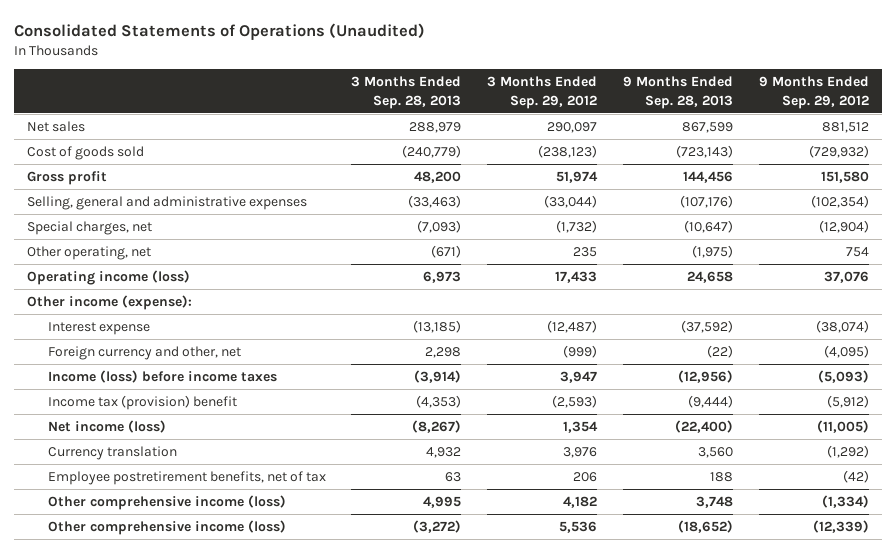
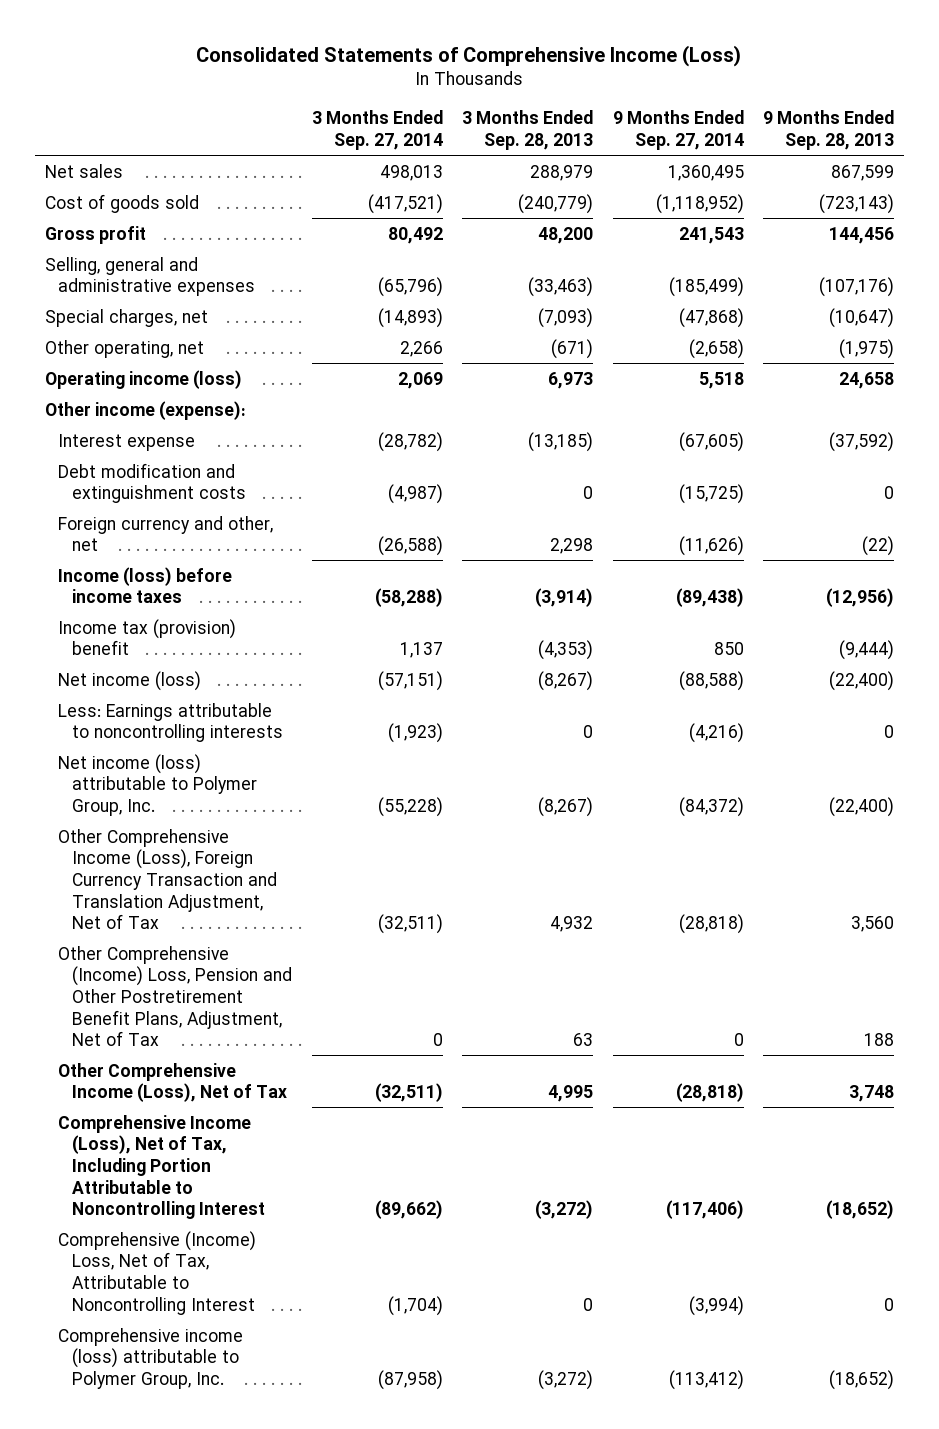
[14,23,426,41] Consolidated Statements of Operations (Unaudited) -> [196,44,742,67] Consolidated Statements of Comprehensive Income (Loss)
[487,76,598,109] 3 Months Ended Sep. 29, 2012 -> none
[758,76,869,109] 9 Months Ended Sep. 29, 2012 -> none
none -> [311,110,443,151] 3 Months Ended Sep. 27, 2014
none -> [612,110,744,151] 9 Months Ended Sep. 27, 2014
none -> [58,462,247,504] Debt modification and extinguishment costs
none -> [58,702,284,743] Less: Earnings attributable to noncontrolling interests
none -> [58,753,258,816] Net income (loss) attributable to Polymer Group, Inc.
[47,446,177,461] Currency translation -> [58,828,278,930] Other Comprehensive Income (Loss), Foreign Currency Transaction and Translation Adjustment, Net of Tax
[47,471,326,486] Employee postretirement benefits, net of tax -> [58,945,293,1047] Other Comprehensive (Income) Loss, Pension and Other Postretirement Benefit Plans, Adjustment, Net of Tax
[47,495,286,511] Other comprehensive income (loss) -> [58,1062,288,1103] Other Comprehensive Income (Loss), Net of Tax
[47,520,286,536] Other comprehensive income (loss) -> [58,1114,266,1220] Comprehensive Income (Loss), Net of Tax, Including Portion Attributable to Noncontrolling Interest
none -> [58,1230,257,1315] Comprehensive (Income) Loss, Net of Tax, Attributable to Noncontrolling Interest
none -> [58,1327,244,1389] Comprehensive income (loss) attributable to Polymer Group, Inc.

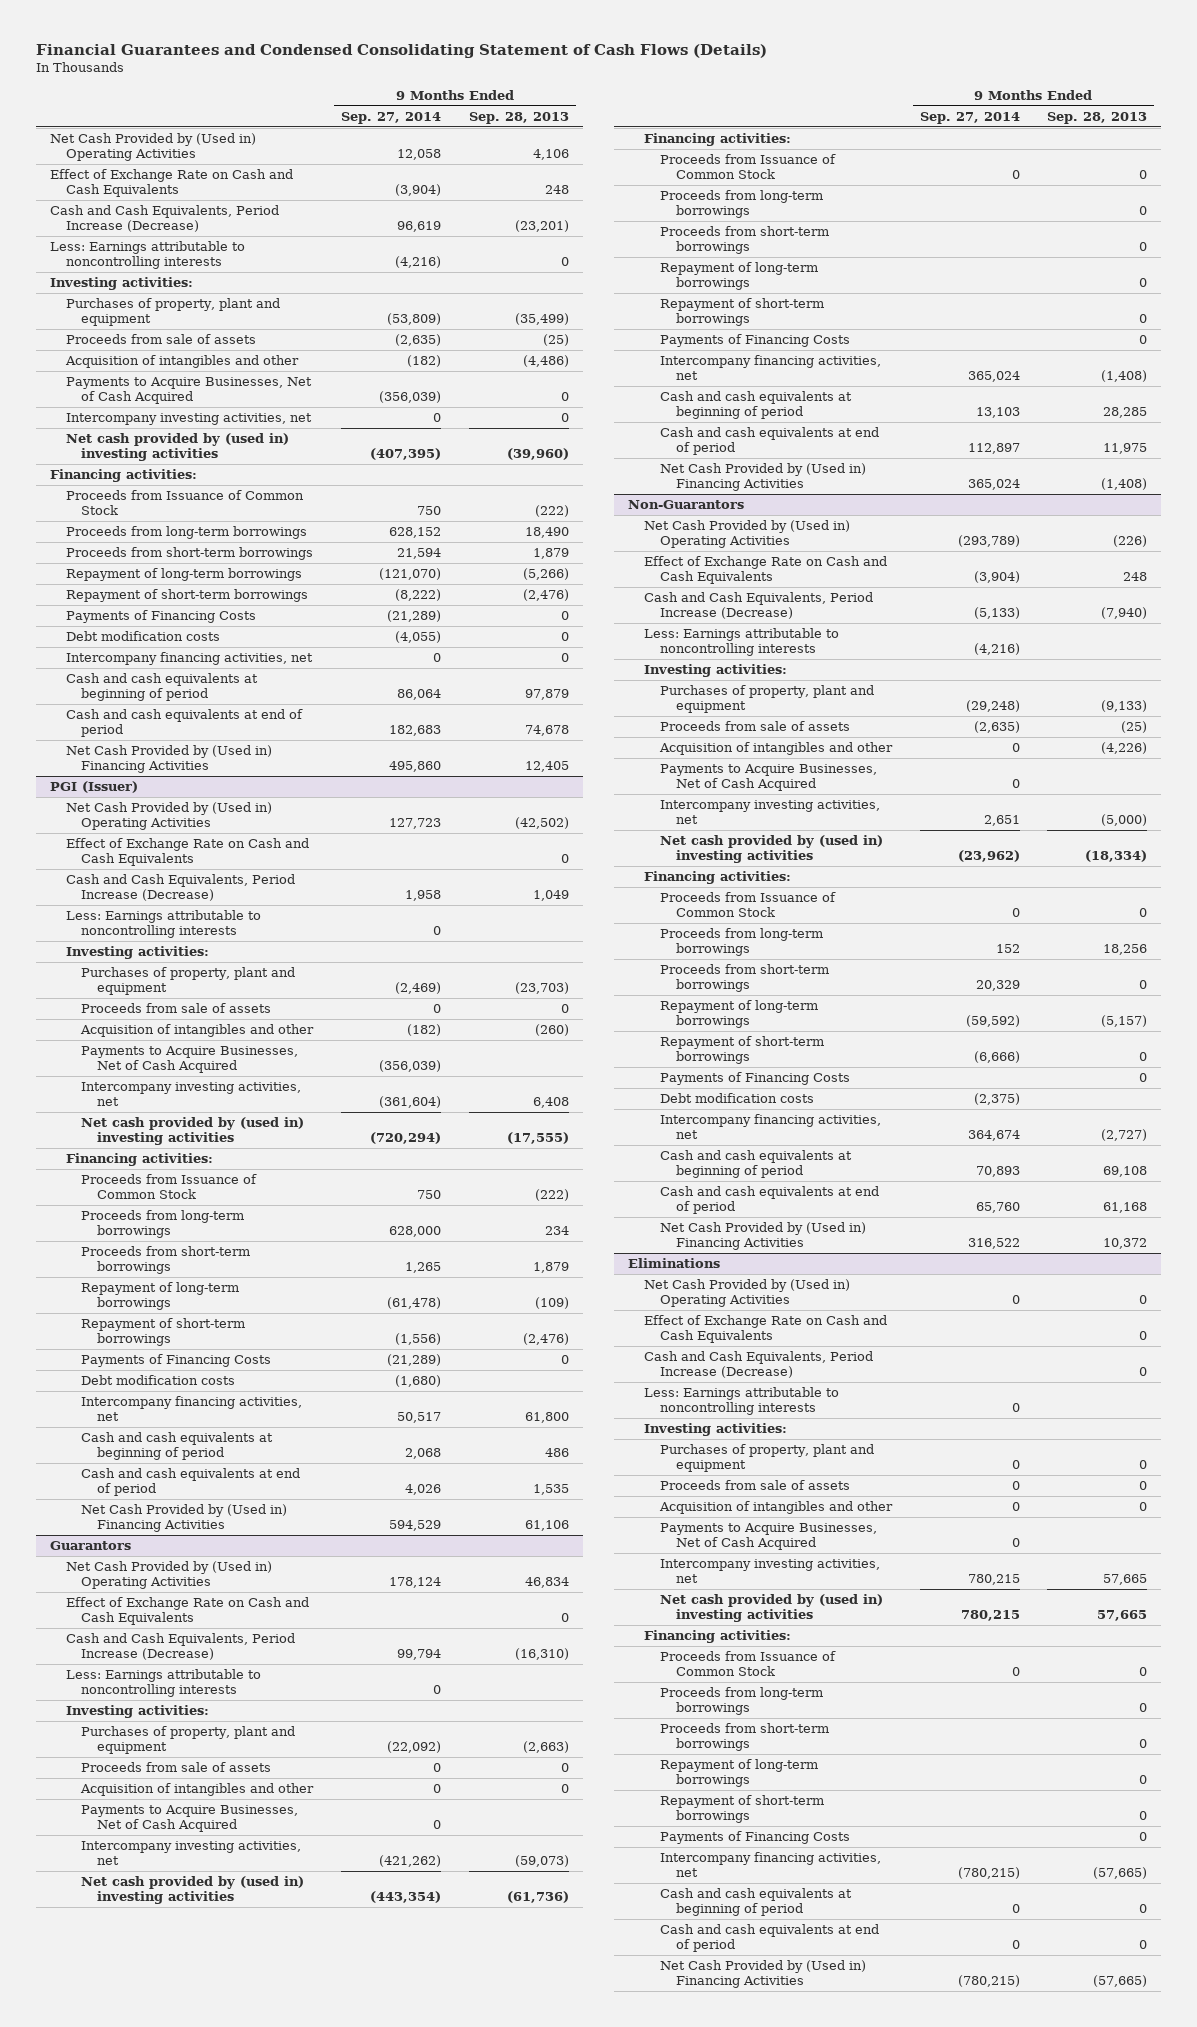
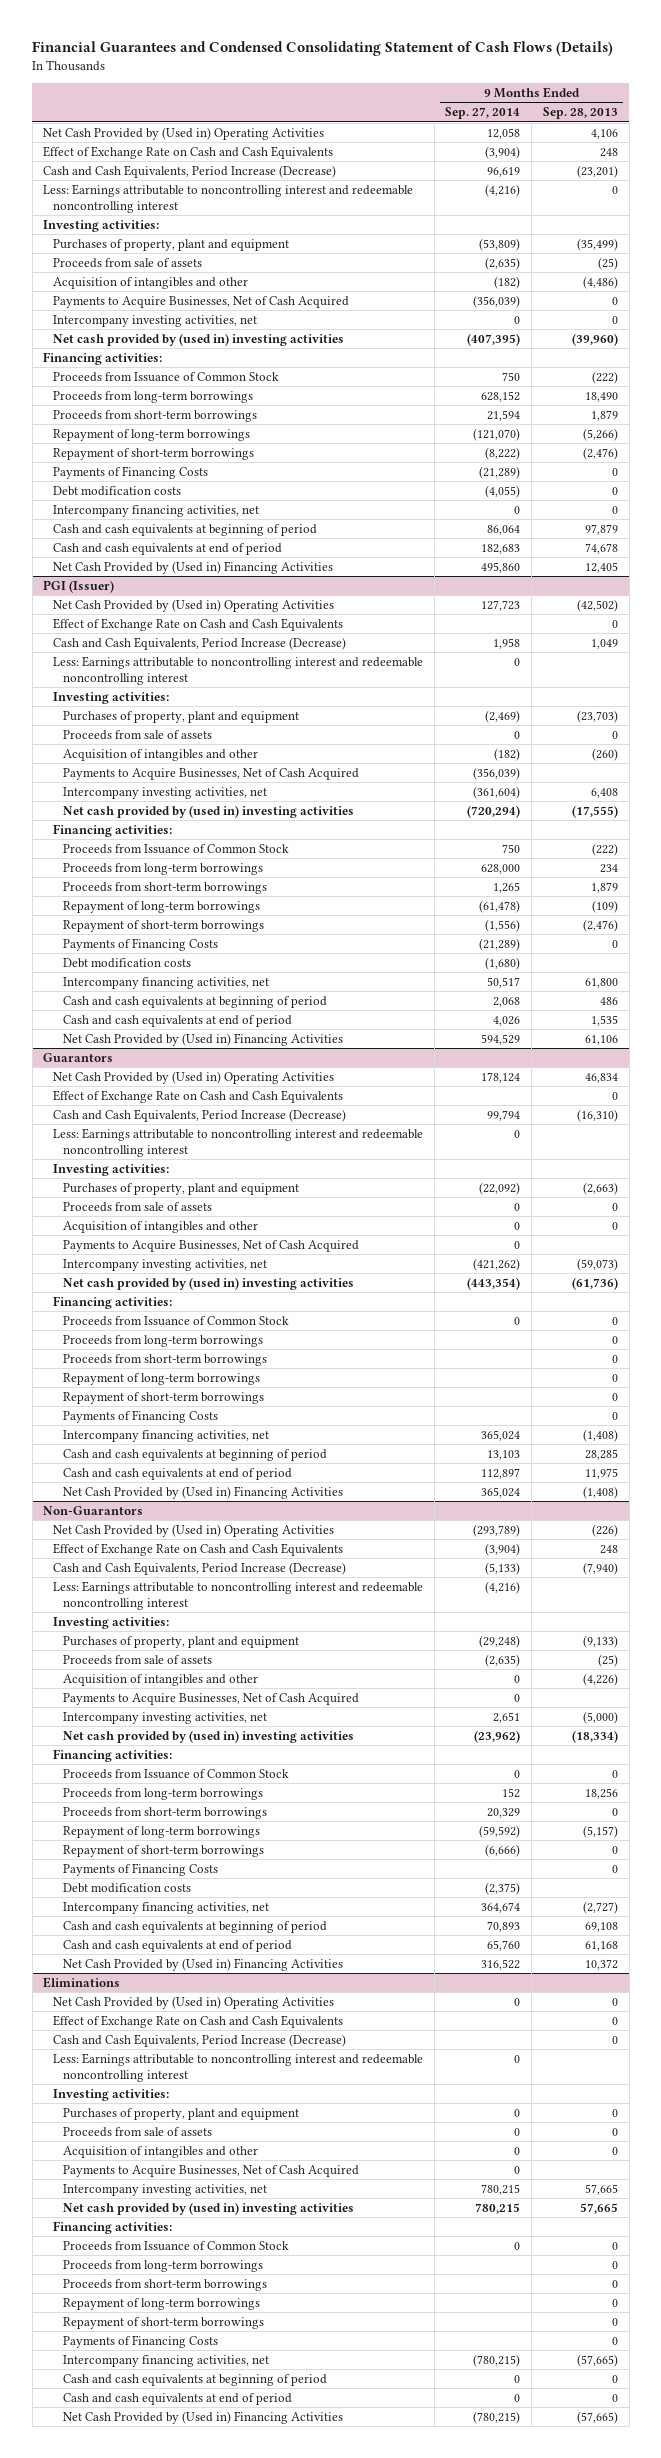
[49,241,245,270] Less: Earnings attributable to noncontrolling interests -> [43,183,414,213] Less: Earnings attributable to noncontrolling interest and redeemable noncontrolling interest
[65,910,261,939] Less: Earnings attributable to noncontrolling interests -> [53,655,424,685] Less: Earnings attributable to noncontrolling interest and redeemable noncontrolling interest
[65,1669,261,1698] Less: Earnings attributable to noncontrolling interests -> [53,1127,424,1157] Less: Earnings attributable to noncontrolling interest and redeemable noncontrolling interest
[643,628,839,657] Less: Earnings attributable to noncontrolling interests -> [53,1580,424,1610] Less: Earnings attributable to noncontrolling interest and redeemable noncontrolling interest
[643,1387,839,1416] Less: Earnings attributable to noncontrolling interests -> [53,2052,424,2082] Less: Earnings attributable to noncontrolling interest and redeemable noncontrolling interest

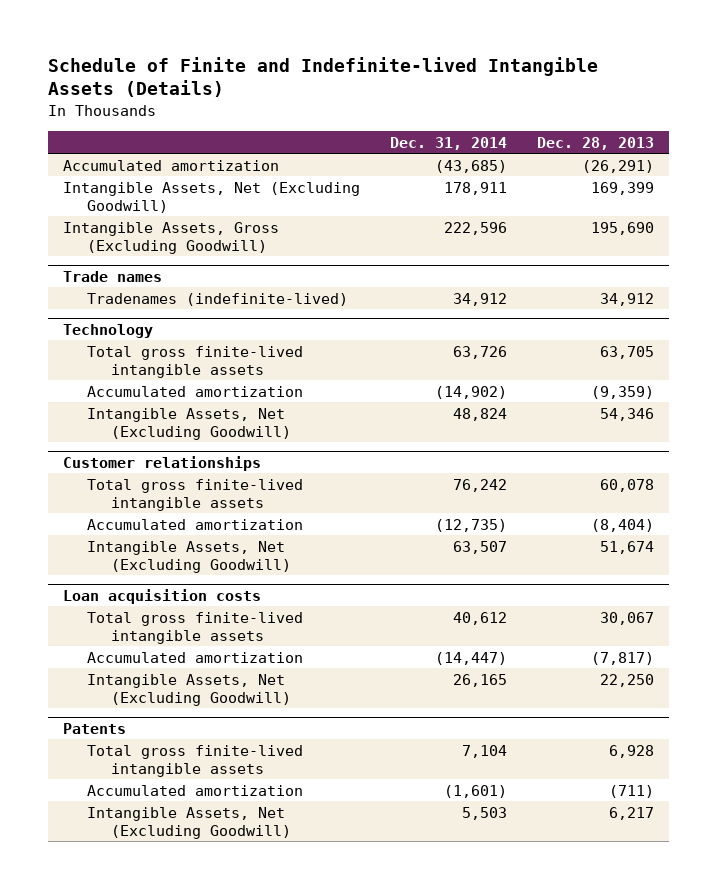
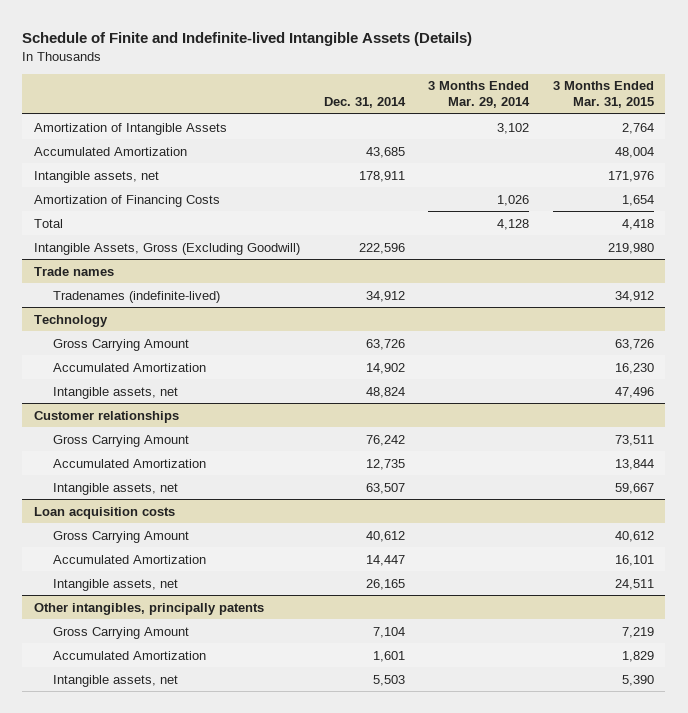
[536,136,654,150] Dec. 28, 2013 -> none
none -> [428,81,531,109] 3 Months Ended Mar. 29, 2014
none -> [552,81,654,109] 3 Months Ended Mar. 31, 2015
none -> [34,122,228,135] Amortization of Intangible Assets
[62,159,279,171] Accumulated amortization -> [34,146,188,156] Accumulated Amortization
[434,159,507,173] (43,685) -> [365,146,405,158] 43,685
[62,181,360,213] Intangible Assets, Net (Excluding Goodwill) -> [34,170,160,183] Intangible assets, net
none -> [34,194,221,207] Amortization of Financing Costs
none -> [34,218,64,228] Total
[87,345,304,378] Total gross finite-lived intangible assets -> [53,338,190,351] Gross Carrying Amount
[87,385,304,397] Accumulated amortization -> [53,362,207,372] Accumulated Amortization
[434,385,507,399] (14,902) -> [365,362,405,374] 14,902
[87,407,292,440] Intangible Assets, Net (Excluding Goodwill) -> [53,386,179,399] Intangible assets, net
[87,478,304,511] Total gross finite-lived intangible assets -> [53,434,190,447] Gross Carrying Amount
[87,518,304,530] Accumulated amortization -> [53,458,207,468] Accumulated Amortization
[434,518,507,532] (12,735) -> [365,458,405,470] 12,735
[87,540,292,573] Intangible Assets, Net (Excluding Goodwill) -> [53,482,179,495] Intangible assets, net
[87,611,304,644] Total gross finite-lived intangible assets -> [53,530,190,543] Gross Carrying Amount
[87,651,304,663] Accumulated amortization -> [53,554,207,564] Accumulated Amortization
[434,651,507,665] (14,447) -> [365,554,405,566] 14,447
[87,673,292,706] Intangible Assets, Net (Excluding Goodwill) -> [53,578,179,591] Intangible assets, net
[62,722,126,734] Patents -> [34,602,265,615] Other intangibles, principally patents
[87,744,304,777] Total gross finite-lived intangible assets -> [53,626,190,639] Gross Carrying Amount
[87,784,304,796] Accumulated amortization -> [53,650,207,660] Accumulated Amortization
[443,784,507,798] (1,601) -> [372,650,405,662] 1,601
[87,806,292,839] Intangible Assets, Net (Excluding Goodwill) -> [53,674,179,687] Intangible assets, net

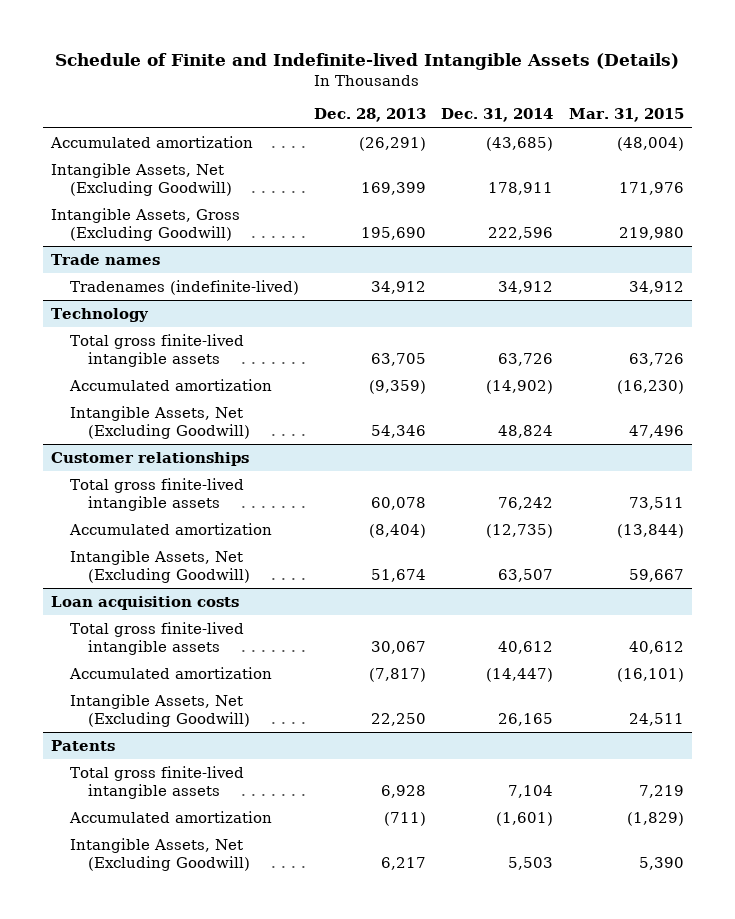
[428,81,531,109] 3 Months Ended Mar. 29, 2014 -> none
[552,81,654,109] 3 Months Ended Mar. 31, 2015 -> none
none -> [314,108,427,123] Dec. 28, 2013
none -> [568,108,684,123] Mar. 31, 2015
[34,122,228,135] Amortization of Intangible Assets -> none
[34,194,221,207] Amortization of Financing Costs -> none
[34,218,64,228] Total -> none
[34,146,188,156] Accumulated Amortization -> [49,135,253,148] Accumulated amortization
[365,146,405,158] 43,685 -> [486,136,554,151] (43,685)
[34,170,160,183] Intangible assets, net -> [50,162,232,197] Intangible Assets, Net (Excluding Goodwill)
[53,338,190,351] Gross Carrying Amount -> [69,333,244,368] Total gross finite-lived intangible assets
[53,362,207,372] Accumulated Amortization -> [68,378,272,391] Accumulated amortization
[365,362,405,374] 14,902 -> [486,379,554,394] (14,902)
[53,386,179,399] Intangible assets, net -> [69,405,251,440] Intangible Assets, Net (Excluding Goodwill)
[53,434,190,447] Gross Carrying Amount -> [69,477,244,512] Total gross finite-lived intangible assets
[53,458,207,468] Accumulated Amortization -> [68,522,272,535] Accumulated amortization
[365,458,405,470] 12,735 -> [486,523,554,538] (12,735)
[53,482,179,495] Intangible assets, net -> [69,549,251,584] Intangible Assets, Net (Excluding Goodwill)
[53,530,190,543] Gross Carrying Amount -> [69,621,244,656] Total gross finite-lived intangible assets
[53,554,207,564] Accumulated Amortization -> [68,666,272,679] Accumulated amortization
[365,554,405,566] 14,447 -> [486,667,554,682] (14,447)
[53,578,179,591] Intangible assets, net -> [69,693,251,728] Intangible Assets, Net (Excluding Goodwill)
[34,602,265,615] Other intangibles, principally patents -> [50,739,115,751] Patents
[53,626,190,639] Gross Carrying Amount -> [69,765,244,800] Total gross finite-lived intangible assets
[53,650,207,660] Accumulated Amortization -> [68,810,272,823] Accumulated amortization
[372,650,405,662] 1,601 -> [496,811,554,826] (1,601)
[53,674,179,687] Intangible assets, net -> [69,837,251,872] Intangible Assets, Net (Excluding Goodwill)

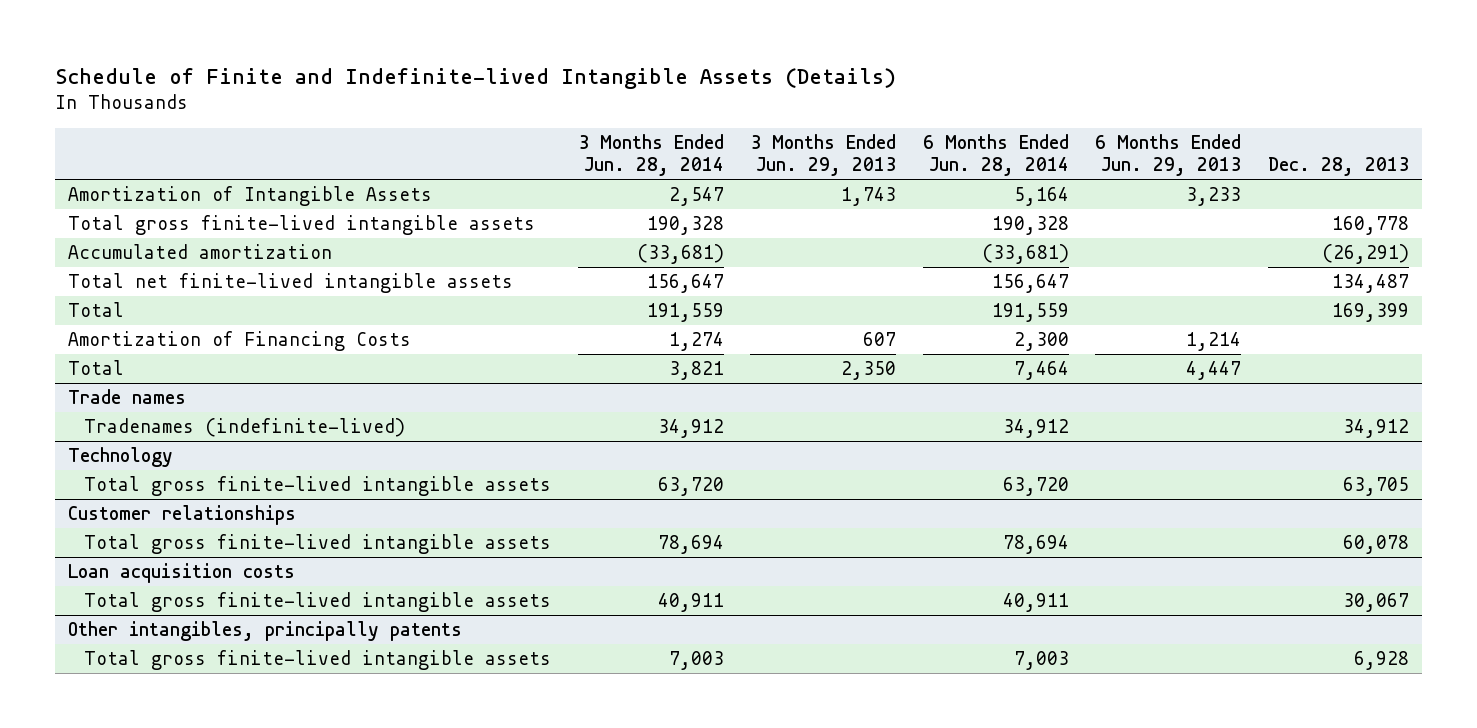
[441,108,554,123] Dec. 31, 2014 -> none
[568,108,684,123] Mar. 31, 2015 -> none
none -> [577,134,724,177] 3 Months Ended Jun. 28, 2014
none -> [750,134,897,177] 3 Months Ended Jun. 29, 2013
none -> [922,134,1069,177] 6 Months Ended Jun. 28, 2014
none -> [1095,134,1242,177] 6 Months Ended Jun. 29, 2013
none -> [67,185,432,206] Amortization of Intangible Assets
none -> [67,214,535,235] Total gross finite-lived intangible assets
[50,207,240,242] Intangible Assets, Gross (Excluding Goodwill) -> none
none -> [67,272,513,293] Total net finite-lived intangible assets
[50,162,232,197] Intangible Assets, Net (Excluding Goodwill) -> [67,301,124,317] Total
none -> [67,330,411,351] Amortization of Financing Costs
none -> [67,359,124,375] Total
[68,378,272,391] Accumulated amortization -> none
[69,405,251,440] Intangible Assets, Net (Excluding Goodwill) -> none
[68,522,272,535] Accumulated amortization -> none
[69,549,251,584] Intangible Assets, Net (Excluding Goodwill) -> none
[68,666,272,679] Accumulated amortization -> none
[69,693,251,728] Intangible Assets, Net (Excluding Goodwill) -> none
[50,739,115,751] Patents -> [67,620,462,641] Other intangibles, principally patents
[68,810,272,823] Accumulated amortization -> none
[69,837,251,872] Intangible Assets, Net (Excluding Goodwill) -> none

